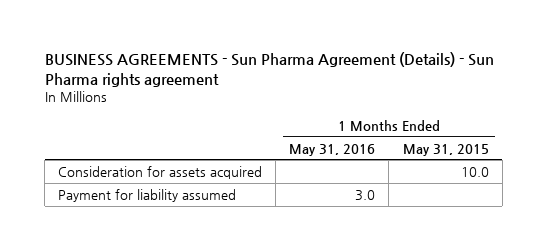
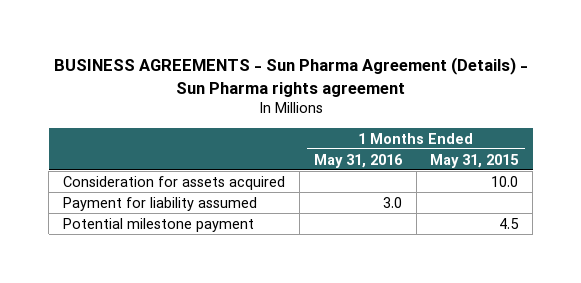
none -> [63,217,255,232] Potential milestone payment

